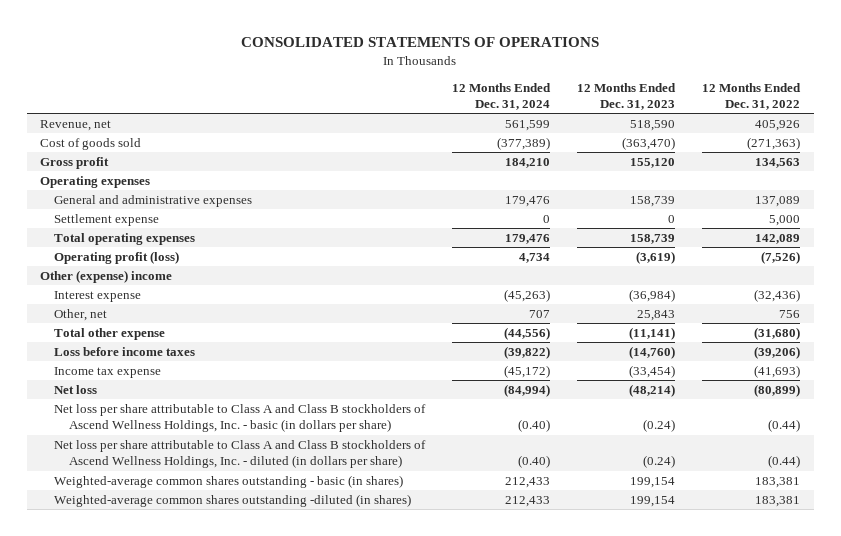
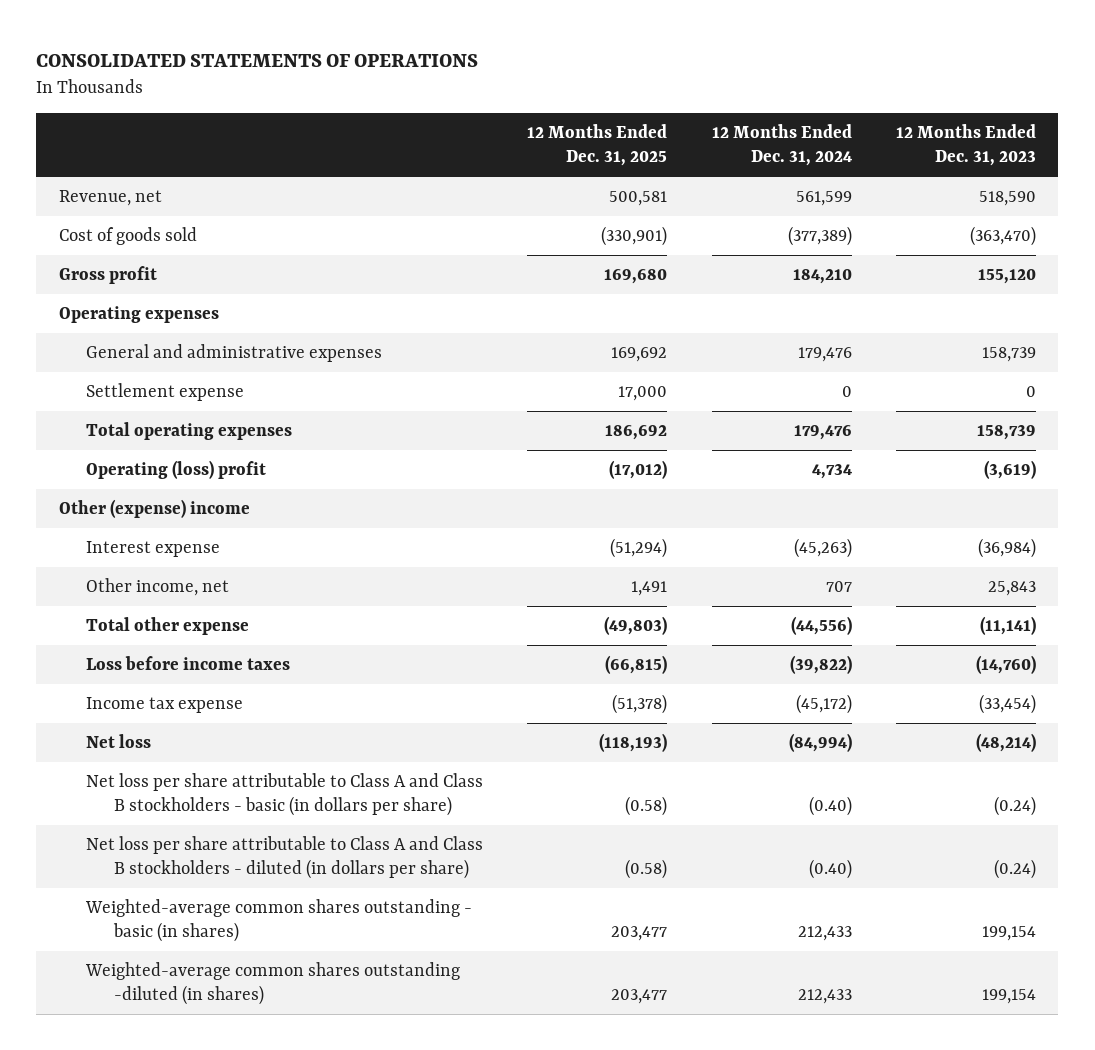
[702,82,802,110] 12 Months Ended Dec. 31, 2022 -> none
none -> [527,124,668,167] 12 Months Ended Dec. 31, 2025
[54,250,180,264] Operating profit (loss) -> [86,460,267,480] Operating (loss) profit
[54,308,108,321] Other, net -> [86,578,230,597] Other income, net
[54,403,427,433] Net loss per share attributable to Class A and Class B stockholders of Ascend Wellness Holdings, Inc. - basic (in dollars per share) -> [86,773,484,817] Net loss per share attributable to Class A and Class B stockholders - basic (in dollars per share)
[54,439,427,469] Net loss per share attributable to Class A and Class B stockholders of Ascend Wellness Holdings, Inc. - diluted (in dollars per share) -> [86,836,484,880] Net loss per share attributable to Class A and Class B stockholders - diluted (in dollars per share)

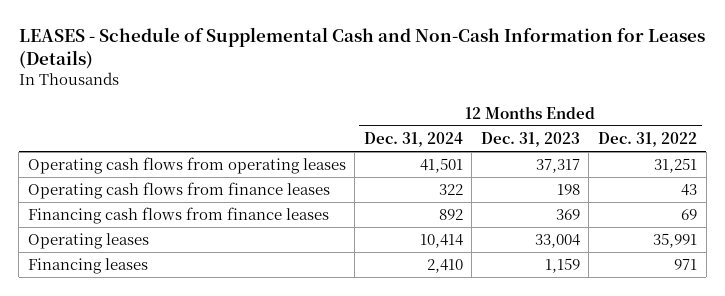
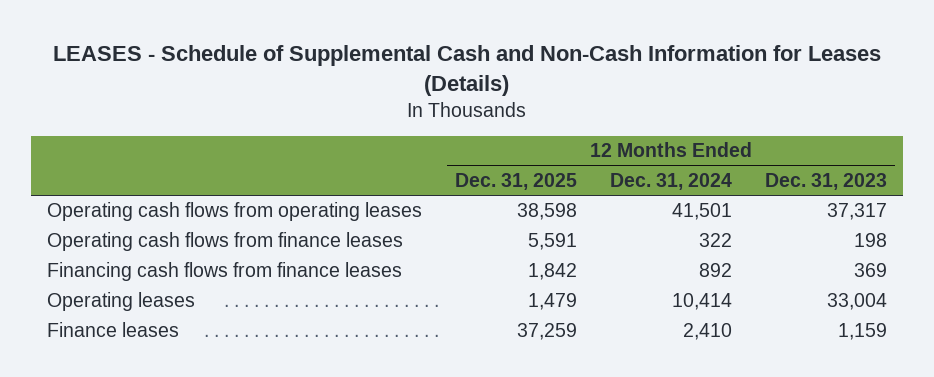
[598,131,698,147] Dec. 31, 2022 -> none
none -> [455,172,578,190] Dec. 31, 2025
[27,258,148,275] Financing leases -> [47,322,180,338] Finance leases

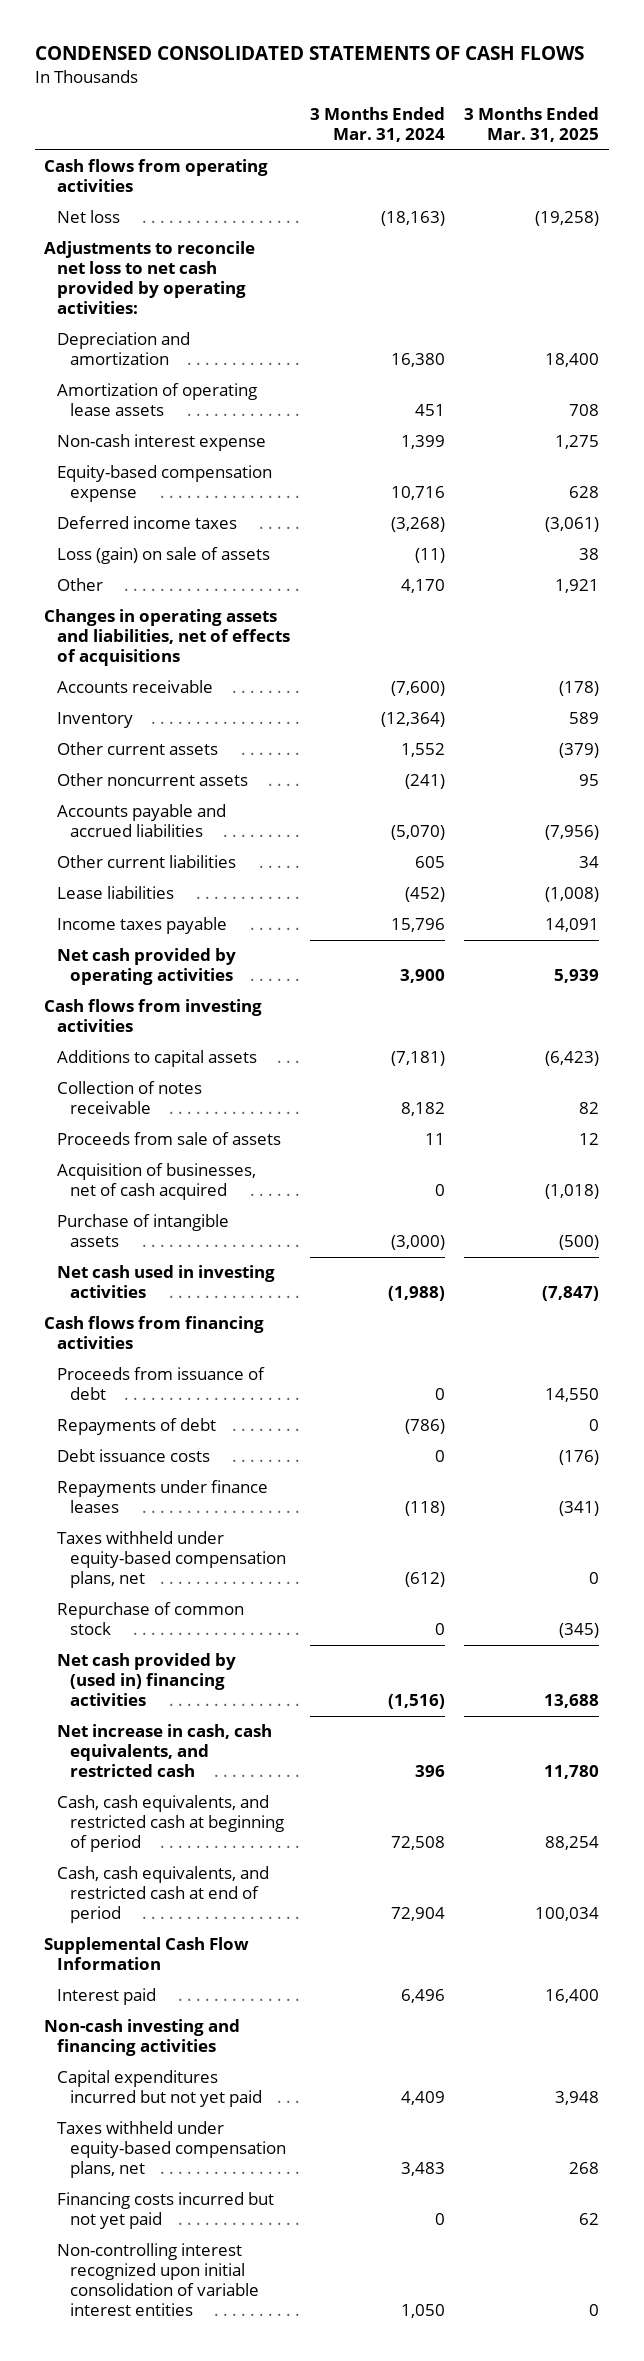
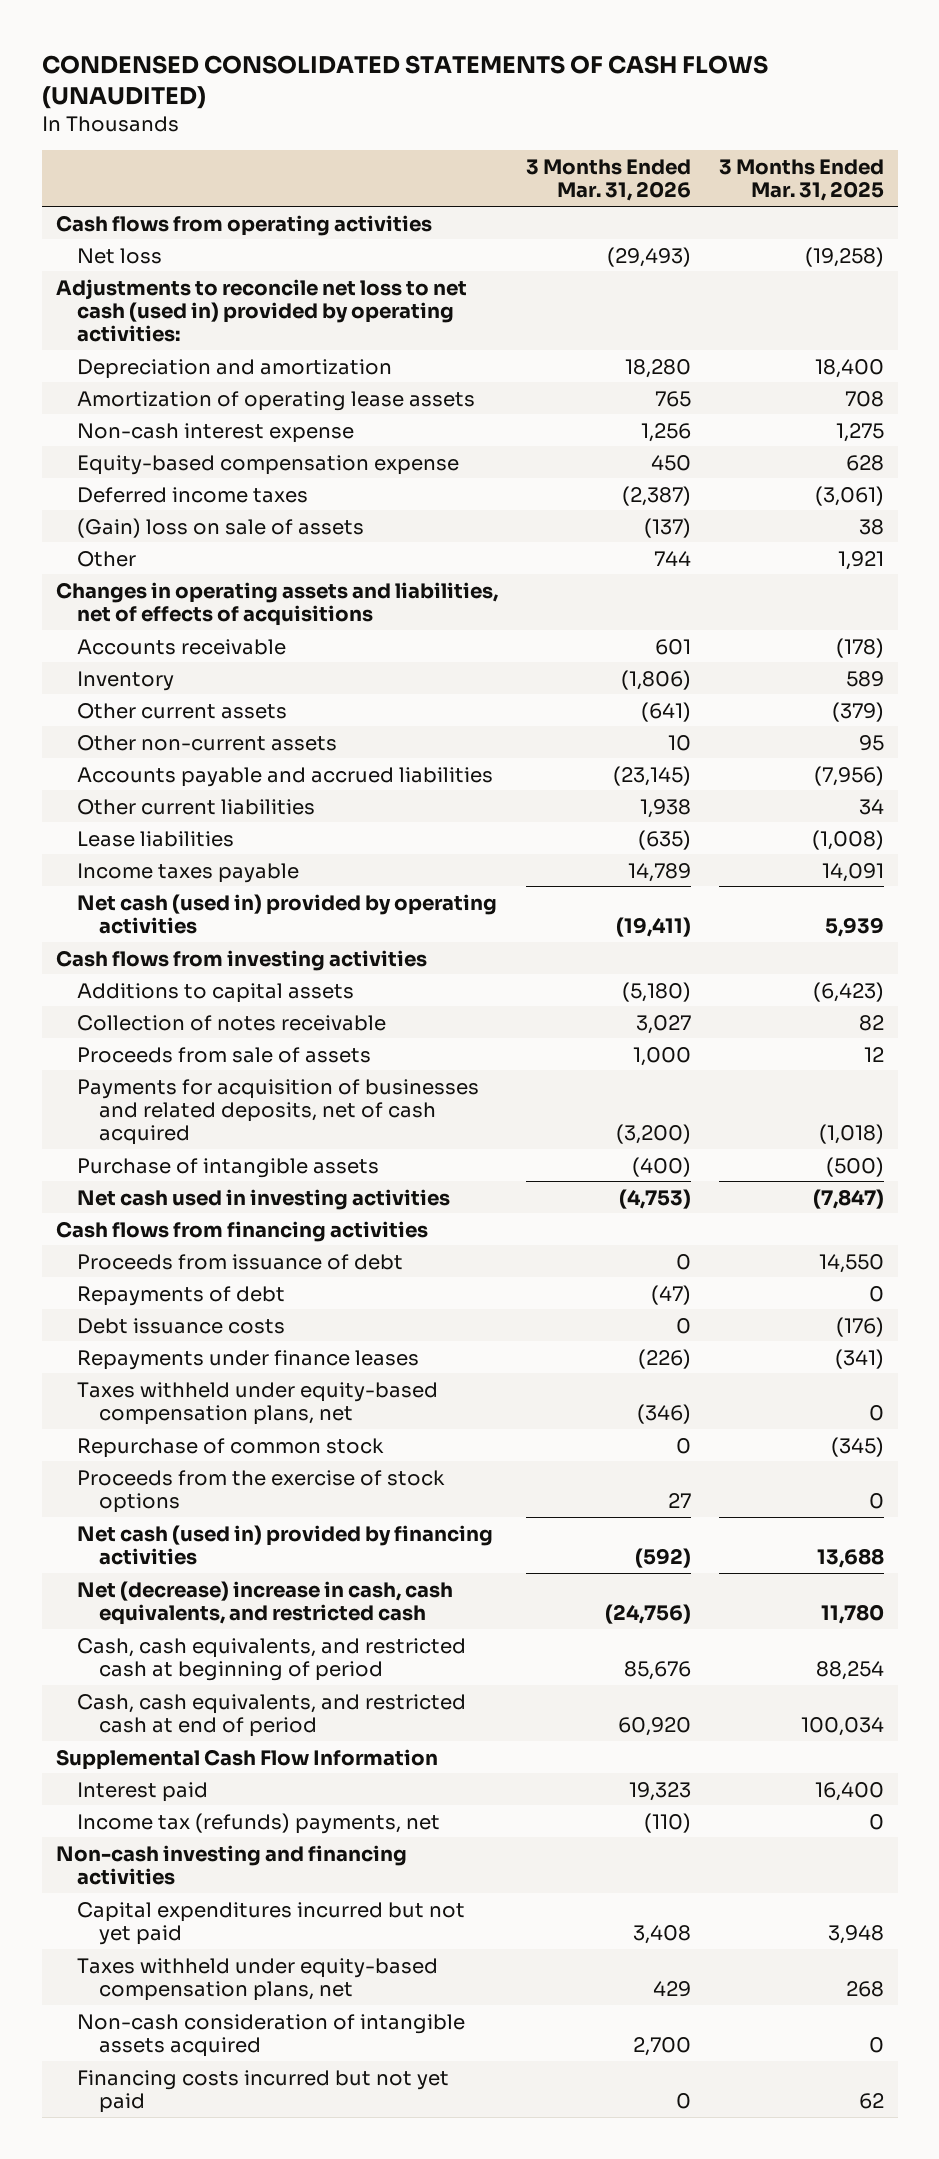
[34,46,584,61] CONDENSED CONSOLIDATED STATEMENTS OF CASH FLOWS -> [41,54,768,109] CONDENSED CONSOLIDATED STATEMENTS OF CASH FLOWS (UNAUDITED)
[309,107,445,143] 3 Months Ended Mar. 31, 2024 -> none
none -> [525,158,691,202] 3 Months Ended Mar. 31, 2026
[44,241,256,315] Adjustments to reconcile net loss to net cash provided by operating activities: -> [55,278,467,342] Adjustments to reconcile net loss to net cash (used in) provided by operating activities:
[57,547,271,565] Loss (gain) on sale of assets -> [77,517,365,538] (Gain) loss on sale of assets
[57,773,249,787] Other noncurrent assets -> [77,734,338,751] Other non-current assets
[57,948,237,986] Net cash provided by operating activities -> [77,893,498,934] Net cash (used in) provided by operating activities
[57,1163,257,1201] Acquisition of businesses, net of cash acquired -> [77,1078,480,1145] Payments for acquisition of businesses and related deposits, net of cash acquired
none -> [77,1469,446,1513] Proceeds from the exercise of stock options
[57,1653,237,1707] Net cash provided by (used in) financing activities -> [77,1524,494,1565] Net cash (used in) provided by financing activities
[57,1724,273,1778] Net increase in cash, cash equivalents, and restricted cash -> [77,1580,454,1625] Net (decrease) increase in cash, cash equivalents, and restricted cash
none -> [77,1812,441,1834] Income tax (refunds) payments, net
none -> [77,2013,466,2057] Non-cash consideration of intangible assets acquired
[57,2243,260,2317] Non-controlling interest recognized upon initial consolidation of variable interest entities -> none

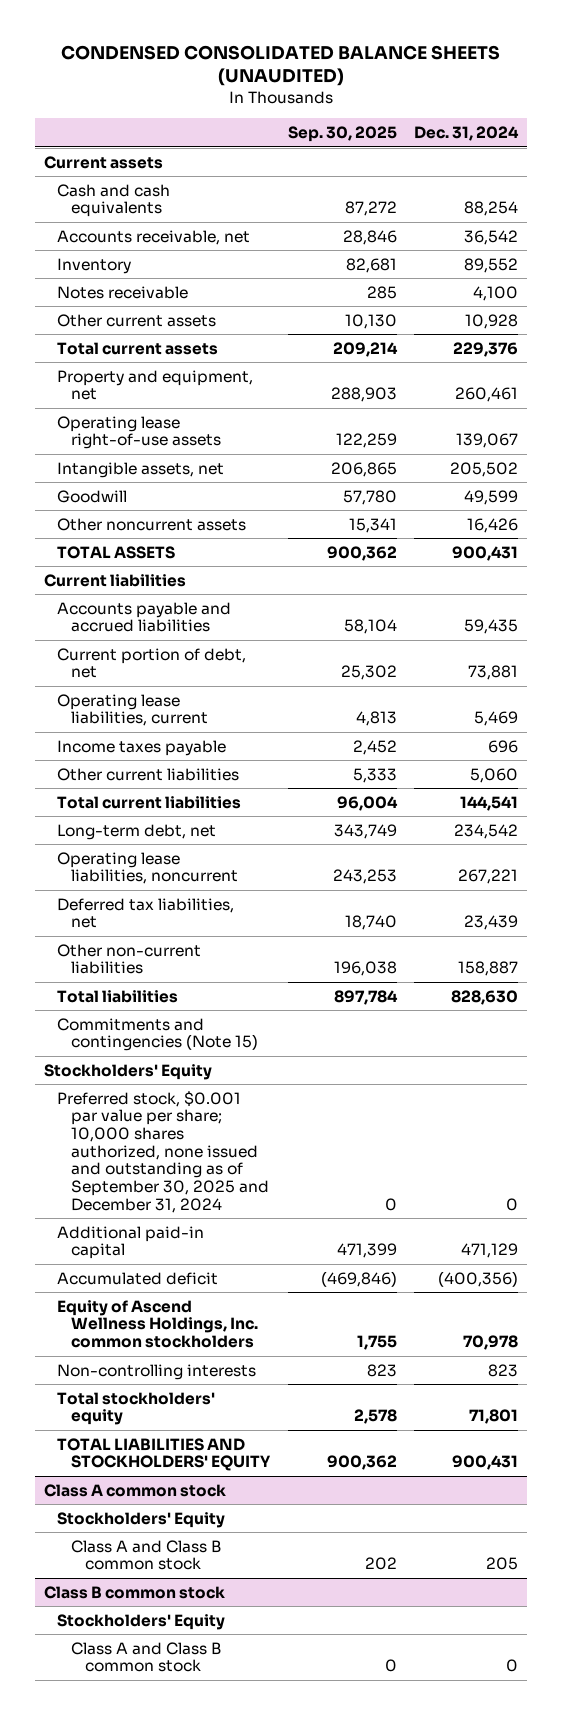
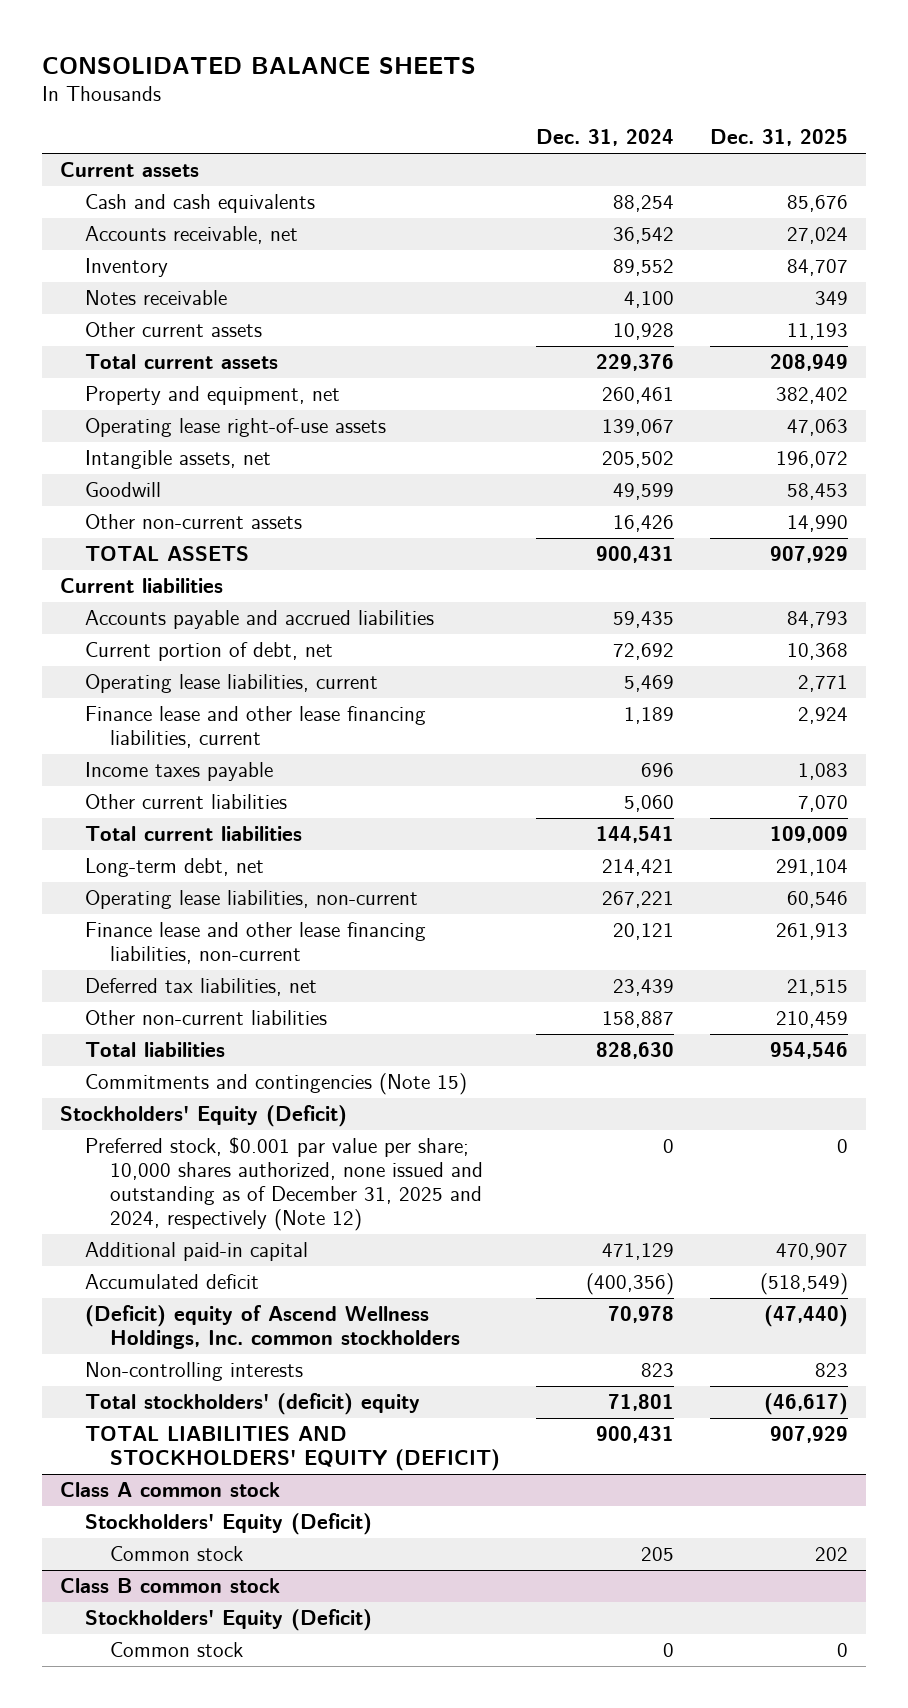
[61,44,501,87] CONDENSED CONSOLIDATED BALANCE SHEETS (UNAUDITED) -> [42,56,477,74] CONSOLIDATED BALANCE SHEETS
[287,126,397,143] Sep. 30, 2025 -> none
none -> [710,129,849,147] Dec. 31, 2025
[57,517,247,531] Other noncurrent assets -> [85,513,303,529] Other non-current assets
[468,665,519,681] 73,881 -> [613,642,675,660] 72,692
none -> [85,705,427,748] Finance lease and other lease financing liabilities, current
[454,823,519,839] 234,542 -> [602,858,675,876] 214,421
[57,851,239,885] Operating lease liabilities, noncurrent -> [85,889,419,909] Operating lease liabilities, non-current
none -> [85,921,427,964] Finance lease and other lease financing liabilities, non-current
[43,1063,212,1080] Stockholders' Equity -> [60,1104,348,1127] Stockholders' Equity (Deficit)
[57,1090,270,1213] Preferred stock, $0.001 par value per share; 10,000 shares authorized, none issued and outstanding as of September 30, 2025 and December 31, 2024 -> [85,1136,484,1231] Preferred stock, $0.001 par value per share; 10,000 shares authorized, none issued and outstanding as of December 31, 2025 and 2024, respectively (Note 12)
[57,1299,259,1349] Equity of Ascend Wellness Holdings, Inc. common stockholders -> [85,1304,461,1349] (Deficit) equity of Ascend Wellness Holdings, Inc. common stockholders
[57,1391,216,1426] Total stockholders' equity -> [85,1392,421,1415] Total stockholders' (deficit) equity
[57,1437,272,1472] TOTAL LIABILITIES AND STOCKHOLDERS' EQUITY -> [85,1425,501,1471] TOTAL LIABILITIES AND STOCKHOLDERS' EQUITY (DEFICIT)
[57,1511,226,1528] Stockholders' Equity -> [85,1512,373,1535] Stockholders' Equity (Deficit)
[71,1539,223,1571] Class A and Class B common stock -> [110,1545,244,1561] Common stock
[57,1613,226,1630] Stockholders' Equity -> [85,1608,373,1631] Stockholders' Equity (Deficit)
[71,1641,223,1673] Class A and Class B common stock -> [110,1641,244,1657] Common stock

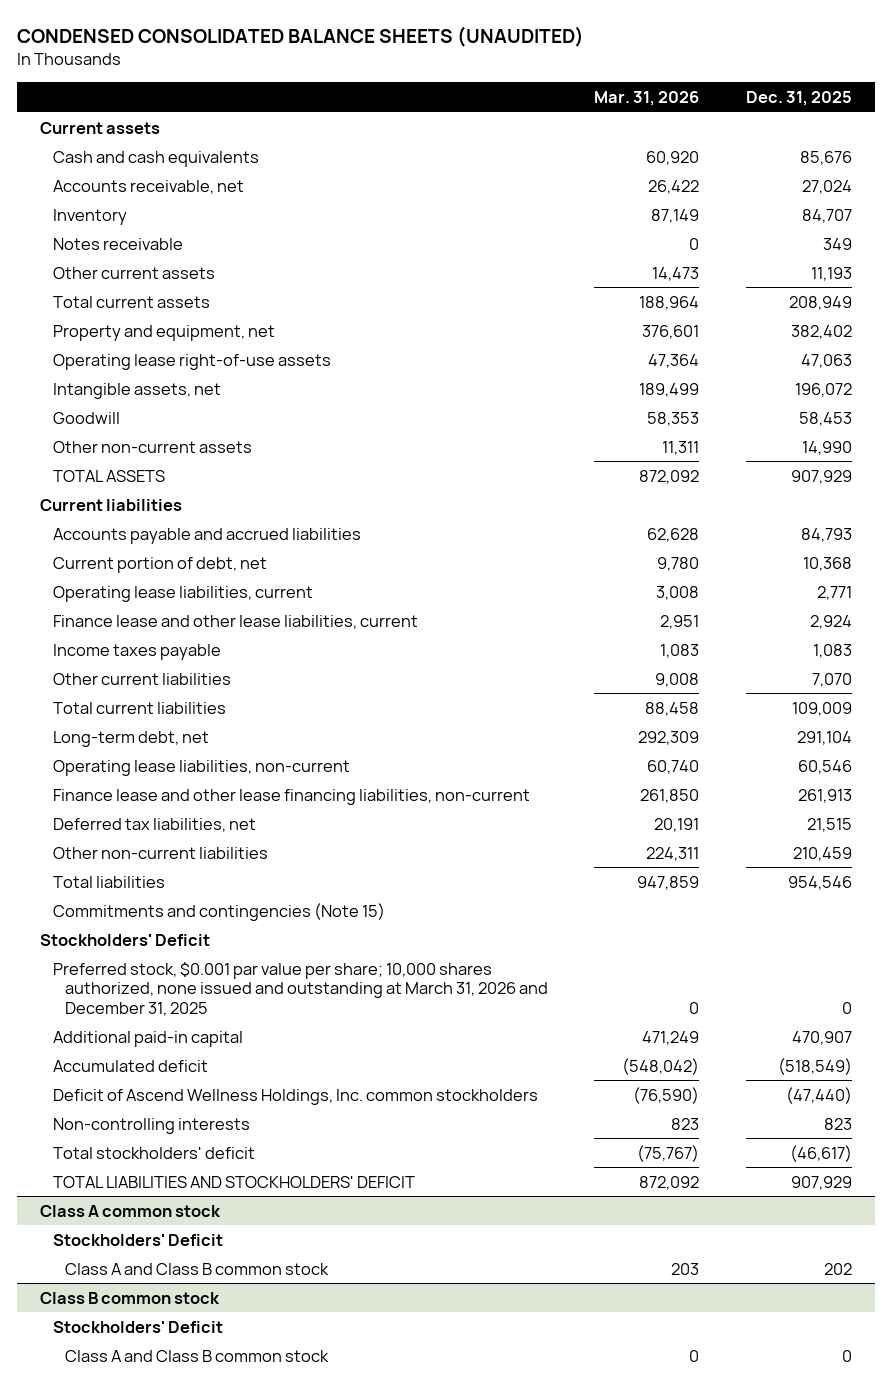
[42,56,477,74] CONSOLIDATED BALANCE SHEETS -> [17,25,585,47] CONDENSED CONSOLIDATED BALANCE SHEETS (UNAUDITED)
[536,129,675,147] Dec. 31, 2024 -> none
none -> [594,90,700,106] Mar. 31, 2026
[85,705,427,748] Finance lease and other lease financing liabilities, current -> [52,614,418,629] Finance lease and other lease liabilities, current
[60,1104,348,1127] Stockholders' Equity (Deficit) -> [40,933,211,946] Stockholders' Deficit
[85,1136,484,1231] Preferred stock, $0.001 par value per share; 10,000 shares authorized, none issued and outstanding as of December 31, 2025 and 2024, respectively (Note 12) -> [52,961,548,1016] Preferred stock, $0.001 par value per share; 10,000 shares authorized, none issued and outstanding at March 31, 2026 and December 31, 2025
[85,1304,461,1349] (Deficit) equity of Ascend Wellness Holdings, Inc. common stockholders -> [52,1088,538,1105] Deficit of Ascend Wellness Holdings, Inc. common stockholders
[85,1392,421,1415] Total stockholders' (deficit) equity -> [52,1146,255,1159] Total stockholders' deficit
[85,1425,501,1471] TOTAL LIABILITIES AND STOCKHOLDERS' EQUITY (DEFICIT) -> [52,1175,415,1188] TOTAL LIABILITIES AND STOCKHOLDERS' DEFICIT
[85,1512,373,1535] Stockholders' Equity (Deficit) -> [52,1233,223,1246] Stockholders' Deficit
[110,1545,244,1561] Common stock -> [64,1262,329,1275] Class A and Class B common stock
[85,1608,373,1631] Stockholders' Equity (Deficit) -> [52,1320,223,1333] Stockholders' Deficit
[110,1641,244,1657] Common stock -> [64,1349,329,1362] Class A and Class B common stock

